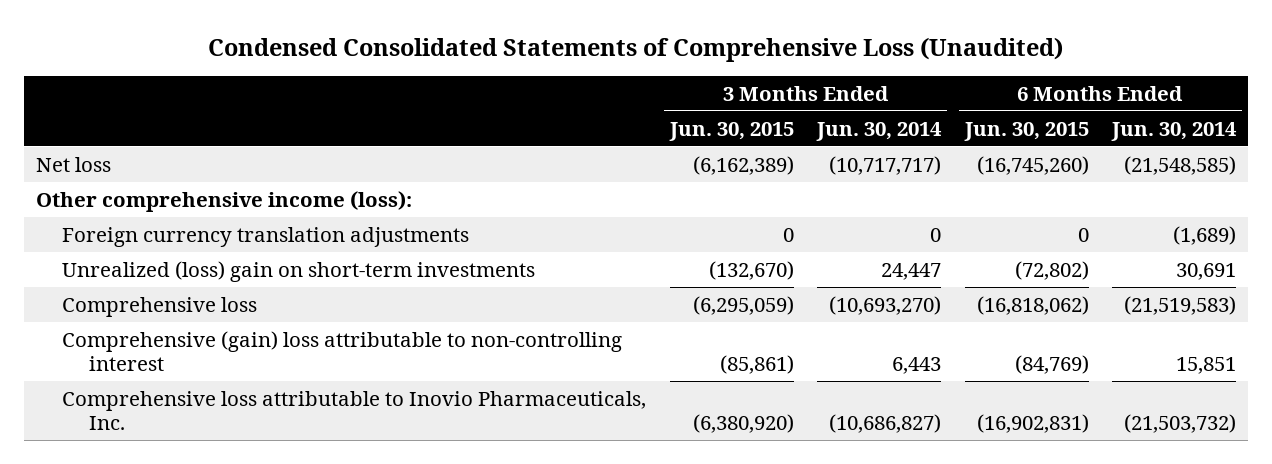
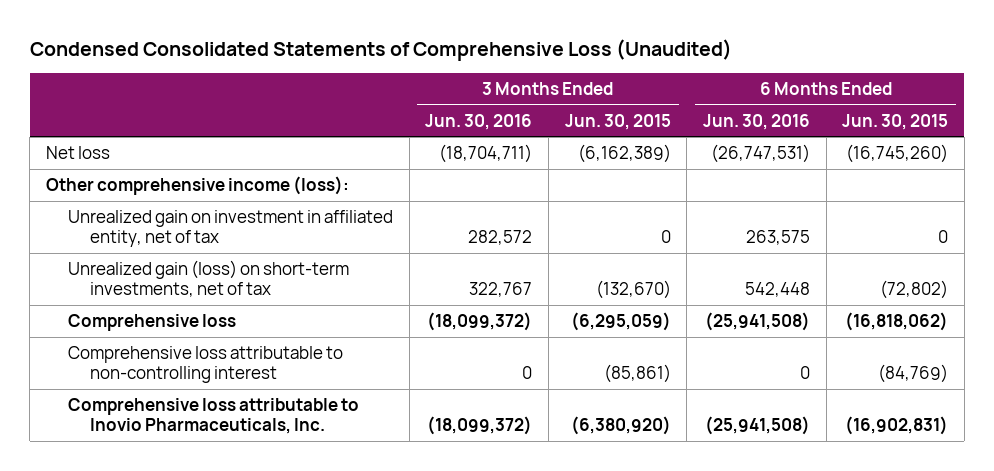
[816,121,943,141] Jun. 30, 2014 -> none
[1111,121,1238,141] Jun. 30, 2014 -> none
none -> [425,113,533,130] Jun. 30, 2016
none -> [702,113,810,130] Jun. 30, 2016
[62,226,470,247] Foreign currency translation adjustments -> none
none -> [68,210,394,248] Unrealized gain on investment in affiliated entity, net of tax
[62,260,536,282] Unrealized (loss) gain on short-term investments -> [68,260,350,298] Unrealized gain (loss) on short-term investments, net of tax
[62,330,623,371] Comprehensive (gain) loss attributable to non-controlling interest -> [68,346,344,384] Comprehensive loss attributable to non-controlling interest

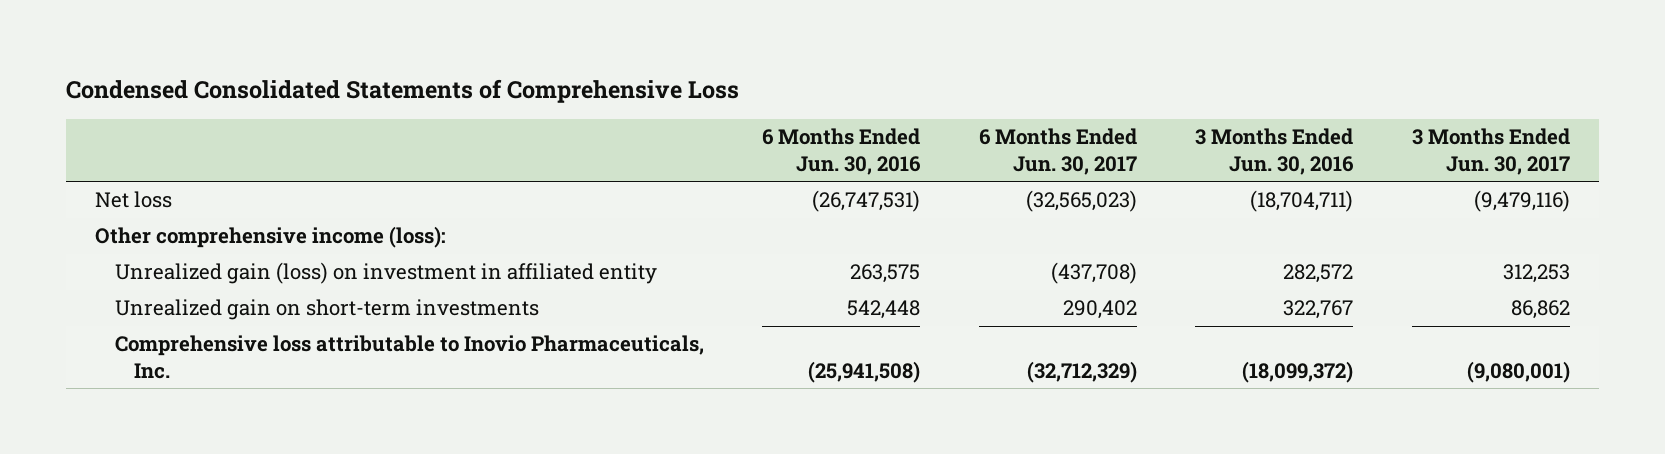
[29,38,732,61] Condensed Consolidated Statements of Comprehensive Loss (Unaudited) -> [66,79,740,104] Condensed Consolidated Statements of Comprehensive Loss
[564,113,671,130] Jun. 30, 2015 -> none
[842,113,949,130] Jun. 30, 2015 -> none
none -> [978,127,1137,175] 6 Months Ended Jun. 30, 2017
none -> [1412,127,1571,175] 3 Months Ended Jun. 30, 2017
[68,314,237,332] Comprehensive loss -> none
[68,346,344,384] Comprehensive loss attributable to non-controlling interest -> none
[68,210,394,248] Unrealized gain on investment in affiliated entity, net of tax -> [114,262,657,285] Unrealized gain (loss) on investment in affiliated entity
[68,260,350,298] Unrealized gain (loss) on short-term investments, net of tax -> [114,299,539,321] Unrealized gain on short-term investments

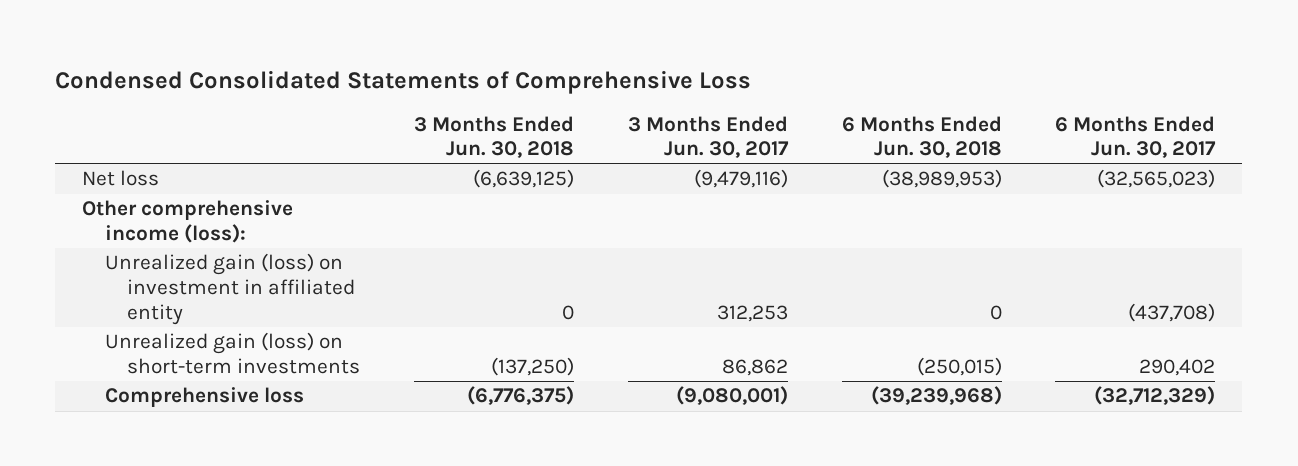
[762,127,922,175] 6 Months Ended Jun. 30, 2016 -> none
[1195,127,1355,175] 3 Months Ended Jun. 30, 2016 -> none
none -> [413,115,574,159] 3 Months Ended Jun. 30, 2018
none -> [841,115,1002,159] 6 Months Ended Jun. 30, 2018
[114,299,539,321] Unrealized gain on short-term investments -> [104,332,361,375] Unrealized gain (loss) on short-term investments
[114,335,704,380] Comprehensive loss attributable to Inovio Pharmaceuticals, Inc. -> [104,387,304,408] Comprehensive loss

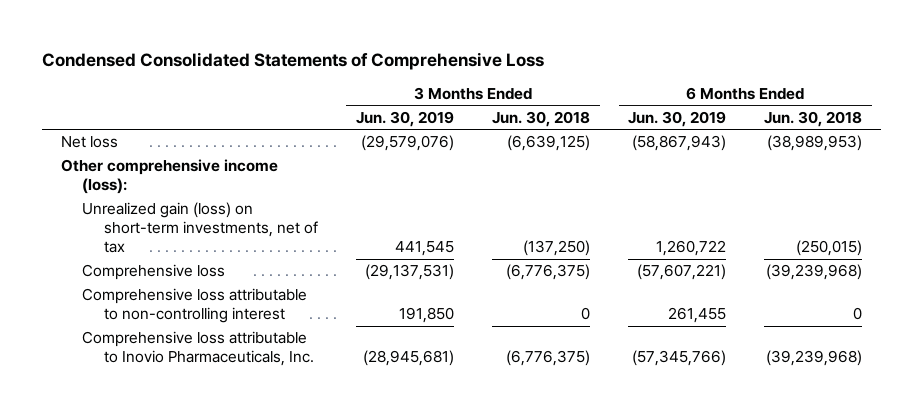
[627,115,789,159] 3 Months Ended Jun. 30, 2017 -> none
[1055,115,1217,159] 6 Months Ended Jun. 30, 2017 -> none
none -> [355,110,454,127] Jun. 30, 2019
none -> [628,110,727,127] Jun. 30, 2019
[104,253,356,325] Unrealized gain (loss) on investment in affiliated entity -> none
[104,332,361,375] Unrealized gain (loss) on short-term investments -> [82,202,318,254] Unrealized gain (loss) on short-term investments, net of tax
none -> [82,288,308,324] Comprehensive loss attributable to non-controlling interest
none -> [82,331,314,367] Comprehensive loss attributable to Inovio Pharmaceuticals, Inc.

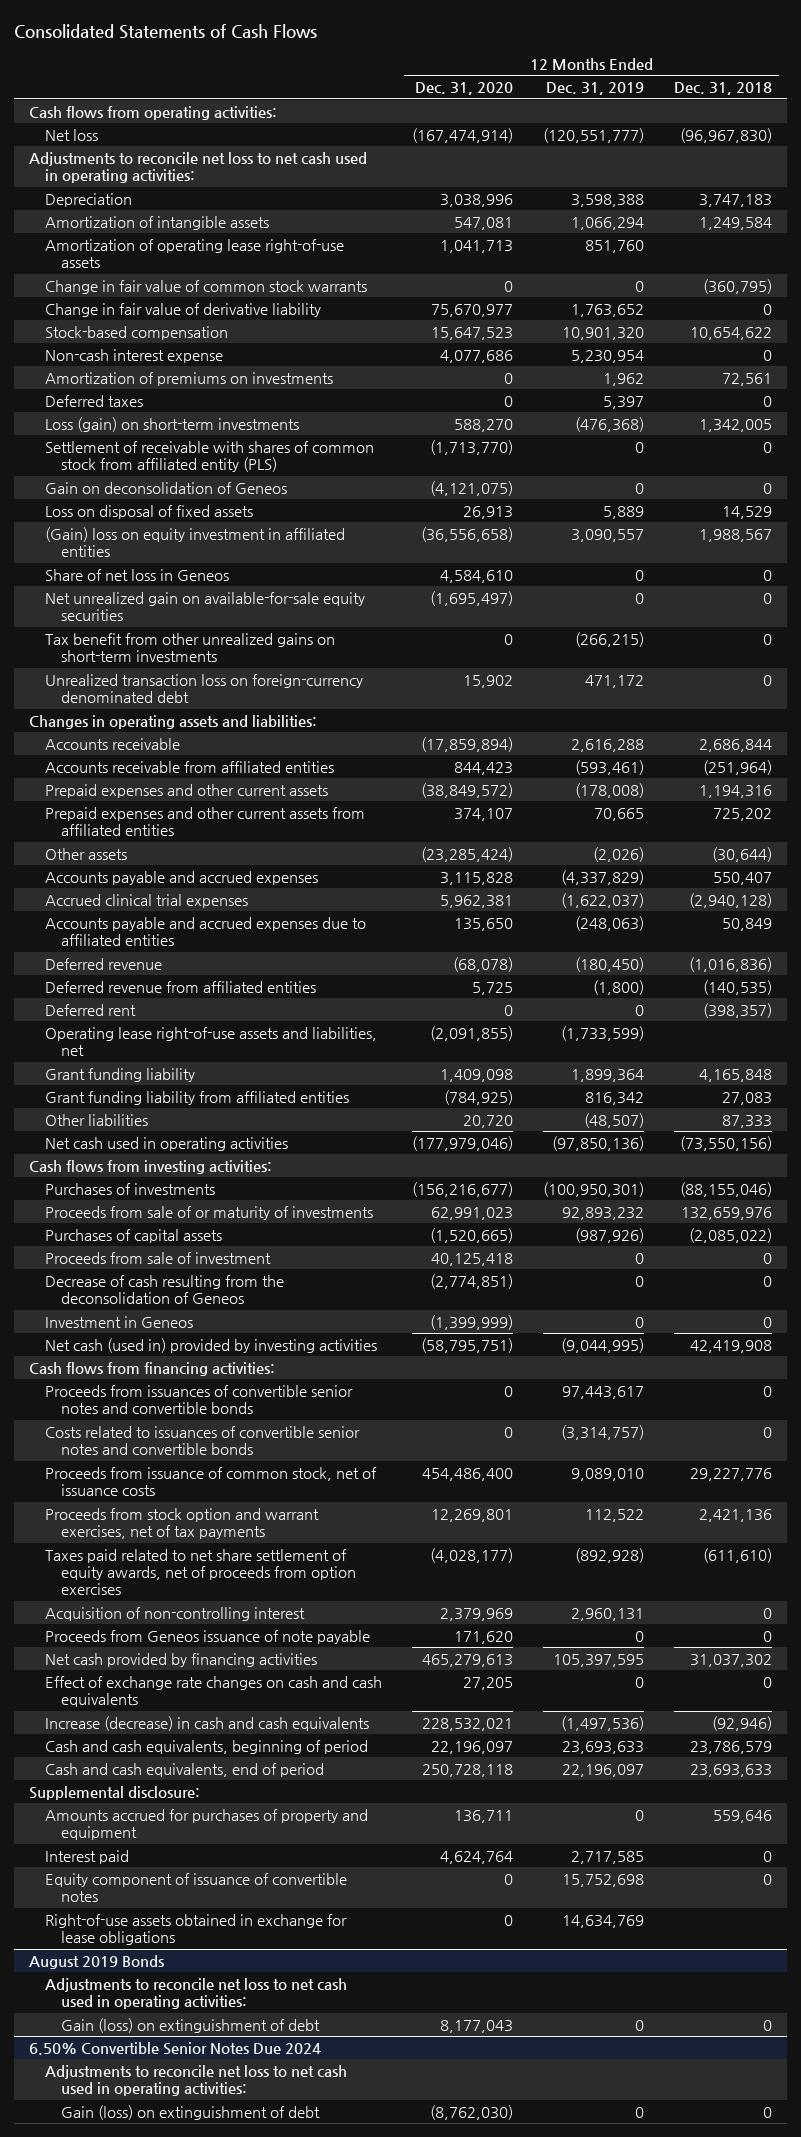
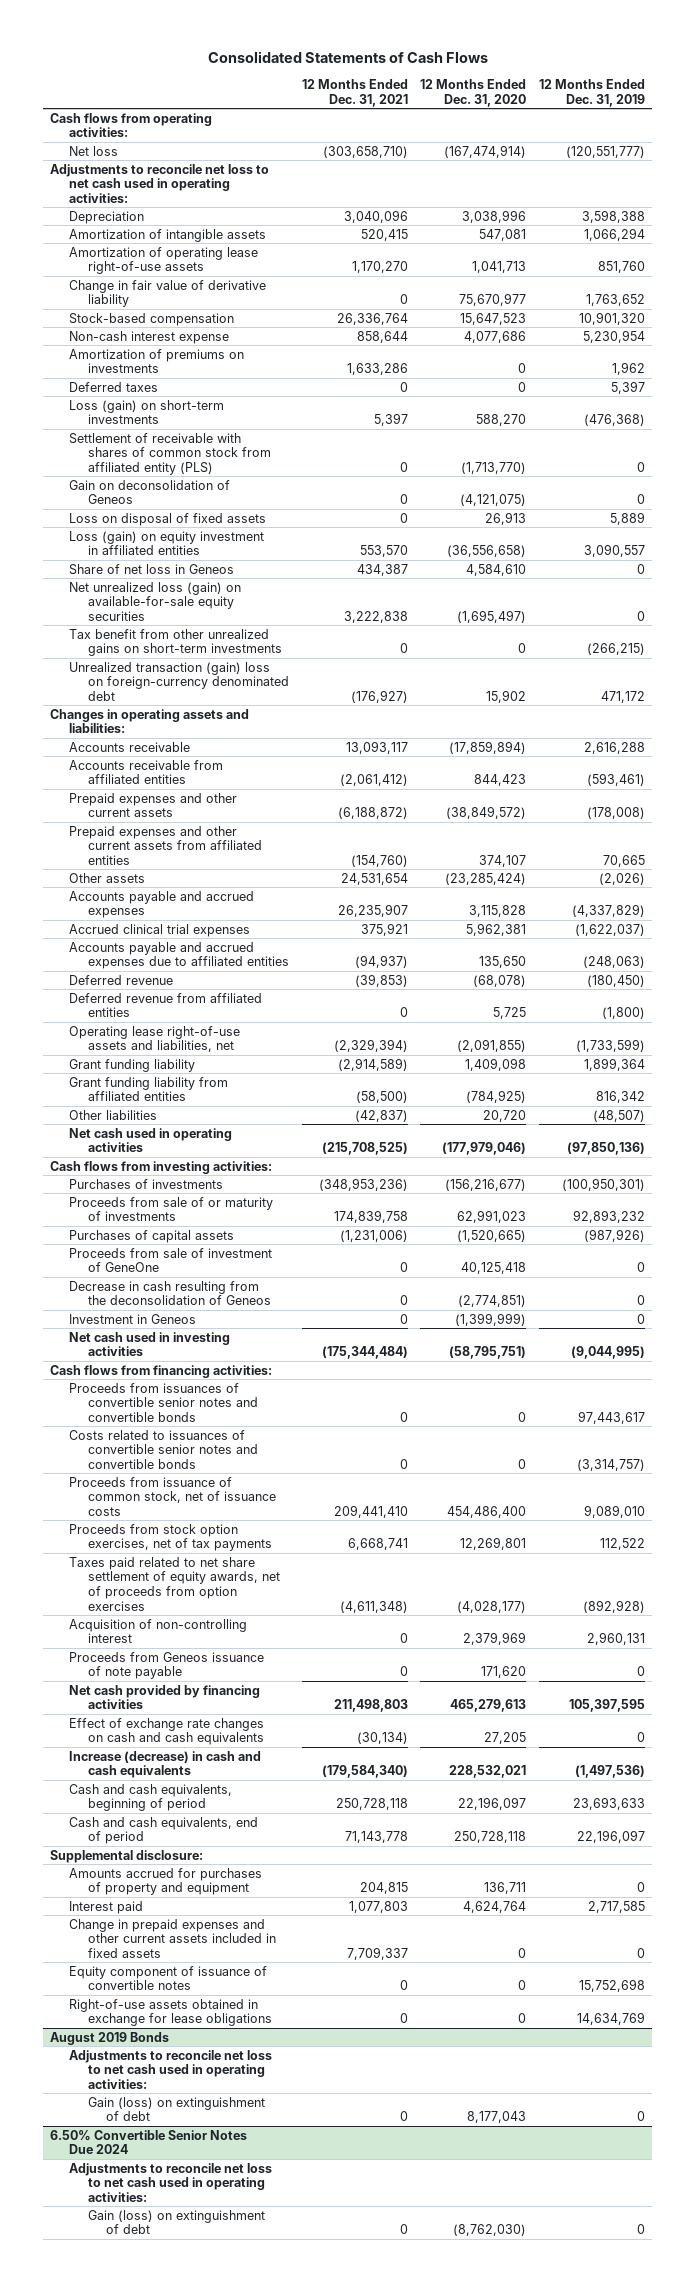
[673,81,772,95] Dec. 31, 2018 -> none
none -> [301,78,408,107] 12 Months Ended Dec. 31, 2021
[45,279,368,294] Change in fair value of common stock warrants -> none
[45,526,346,557] (Gain) loss on equity investment in affiliated entities -> [68,530,264,556] Loss (gain) on equity investment in affiliated entities
[45,591,366,621] Net unrealized gain on available-for-sale equity securities -> [68,581,241,622] Net unrealized loss (gain) on available-for-sale equity securities
[45,673,364,703] Unrealized transaction loss on foreign-currency denominated debt -> [68,661,289,702] Unrealized transaction (gain) loss on foreign-currency denominated debt
[45,1003,137,1016] Deferred rent -> none
[45,1251,272,1264] Proceeds from sale of investment -> [68,1247,272,1273] Proceeds from sale of investment of GeneOne
[45,1274,285,1304] Decrease of cash resulting from the deconsolidation of Geneos -> [68,1280,271,1306] Decrease in cash resulting from the deconsolidation of Geneos
[45,1337,378,1353] Net cash (used in) provided by investing activities -> [68,1331,230,1357] Net cash used in investing activities
[45,1507,320,1539] Proceeds from stock option and warrant exercises, net of tax payments -> [68,1523,272,1552] Proceeds from stock option exercises, net of tax payments
none -> [68,1918,276,1959] Change in prepaid expenses and other current assets included in fixed assets

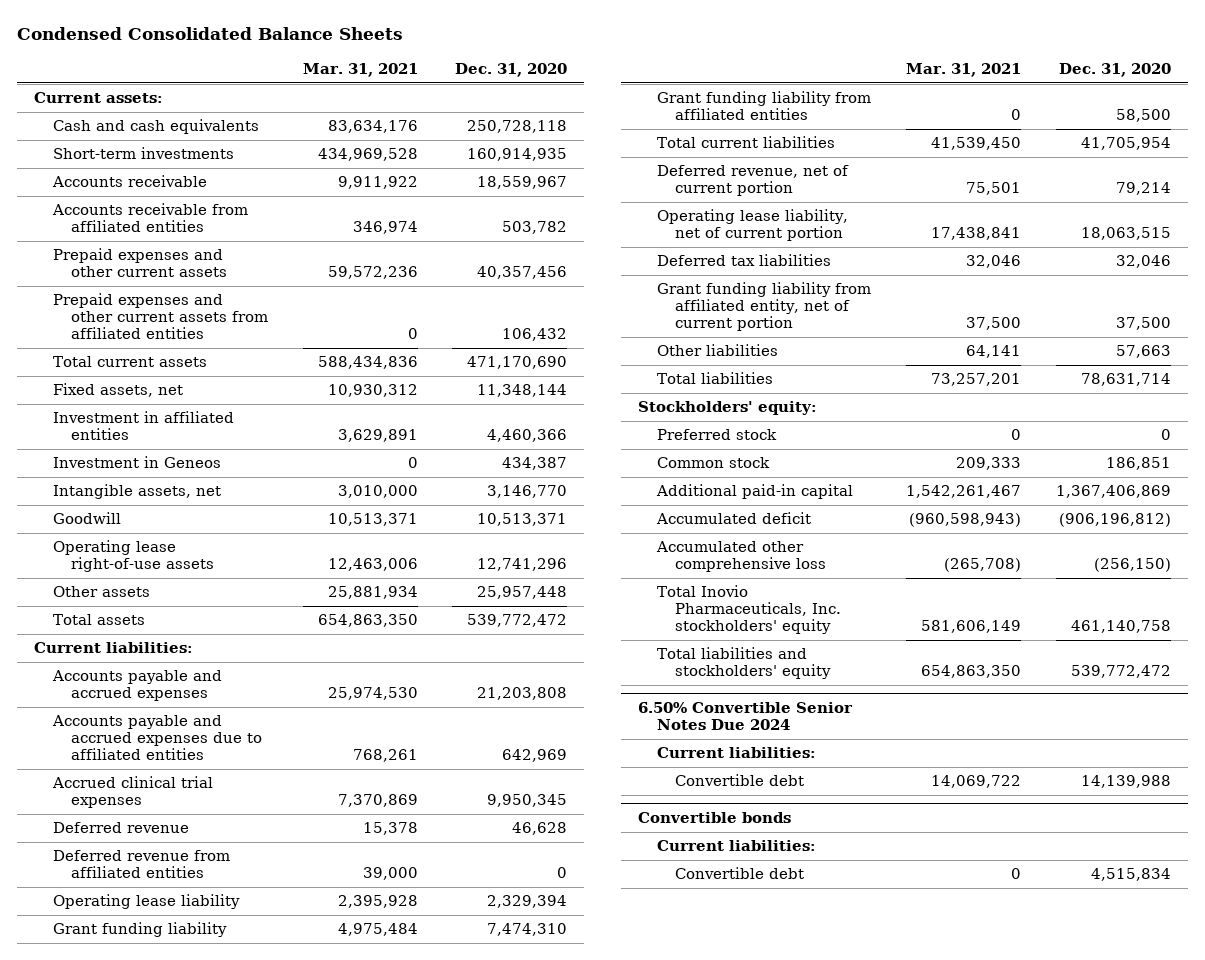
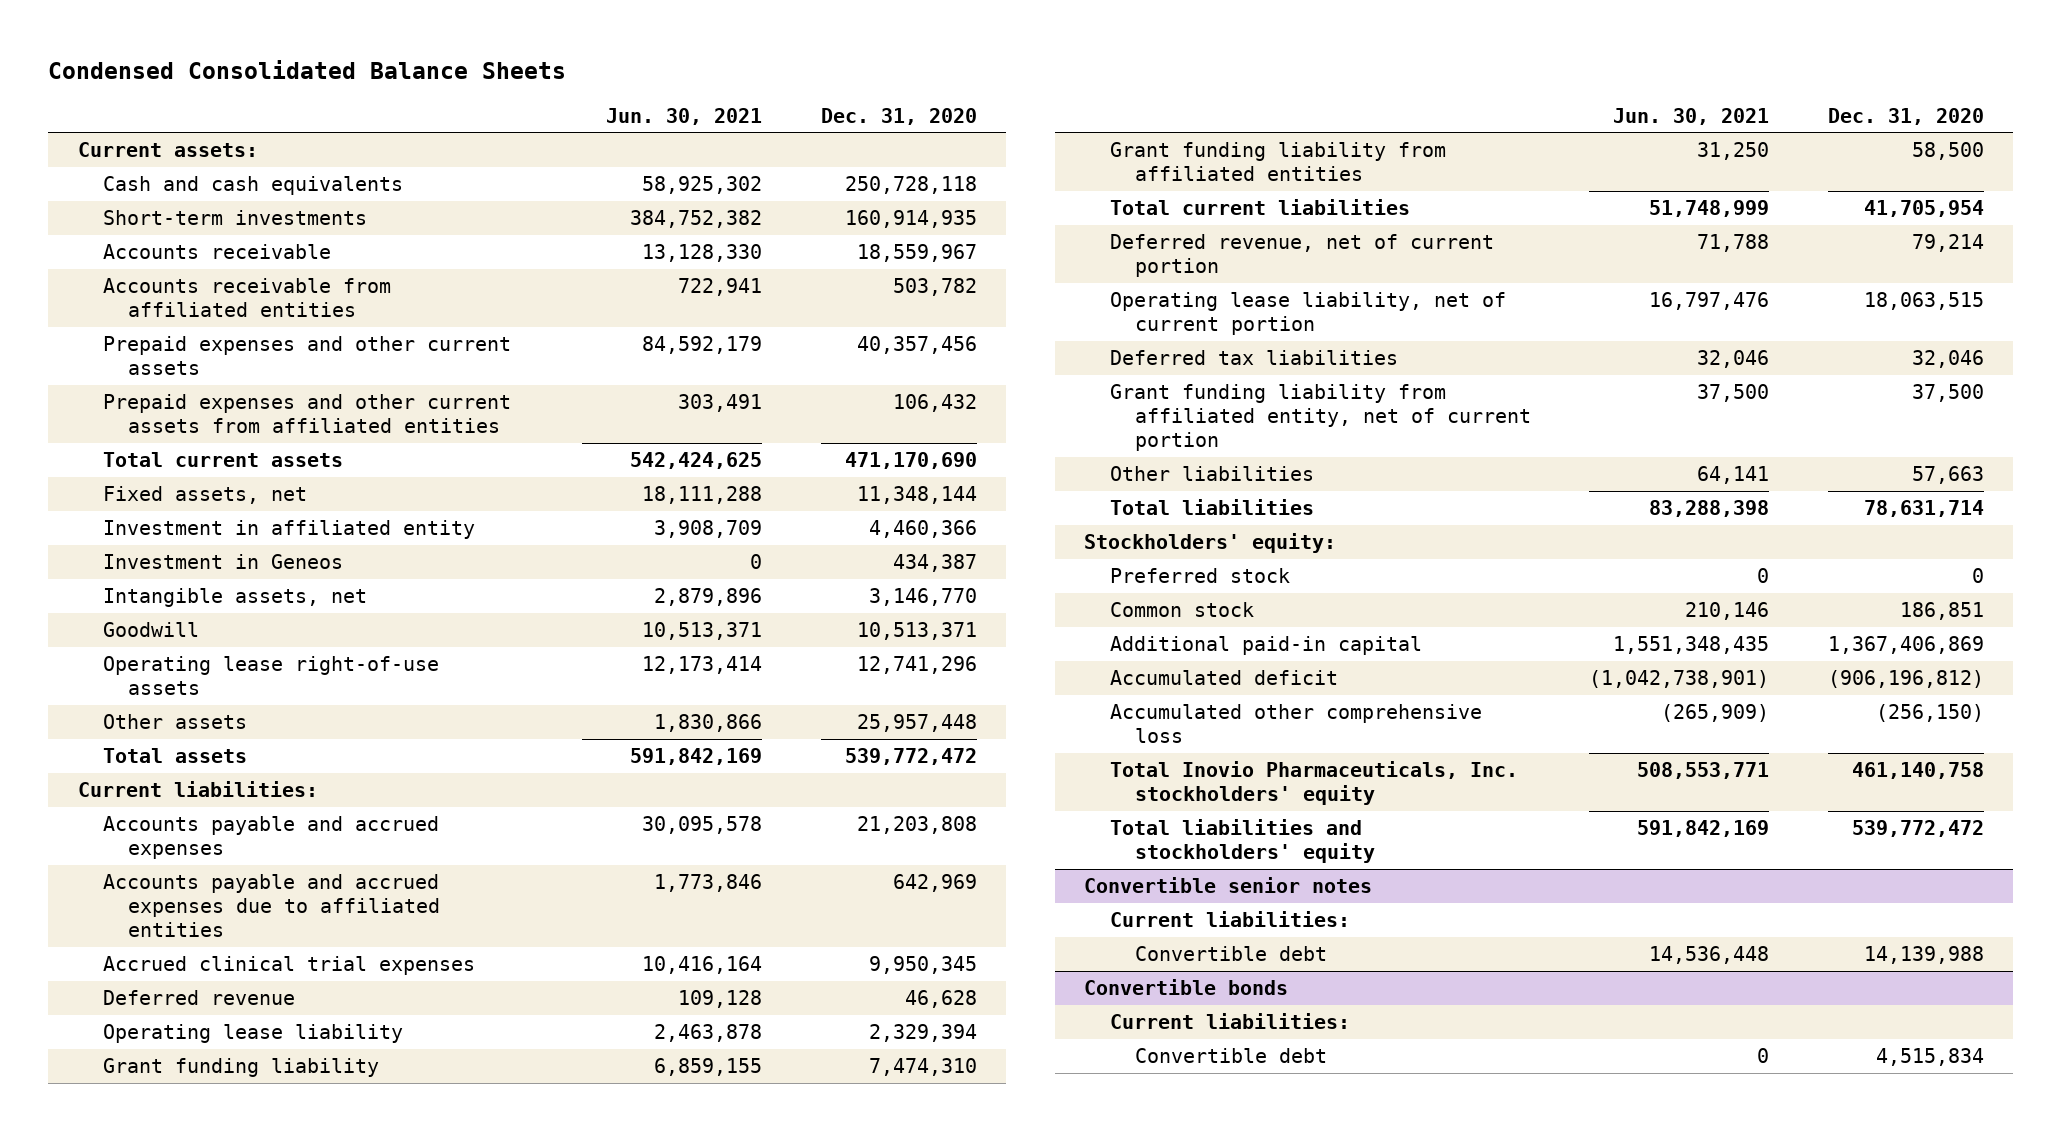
[302,63,418,78] Mar. 31, 2021 -> none
none -> [606,107,763,125] Jun. 30, 2021
[52,411,234,441] Investment in affiliated entities -> [102,520,475,540] Investment in affiliated entity
[52,850,230,879] Deferred revenue from affiliated entities -> none
[638,701,854,730] 6.50% Convertible Senior Notes Due 2024 -> [1084,877,1373,894] Convertible senior notes

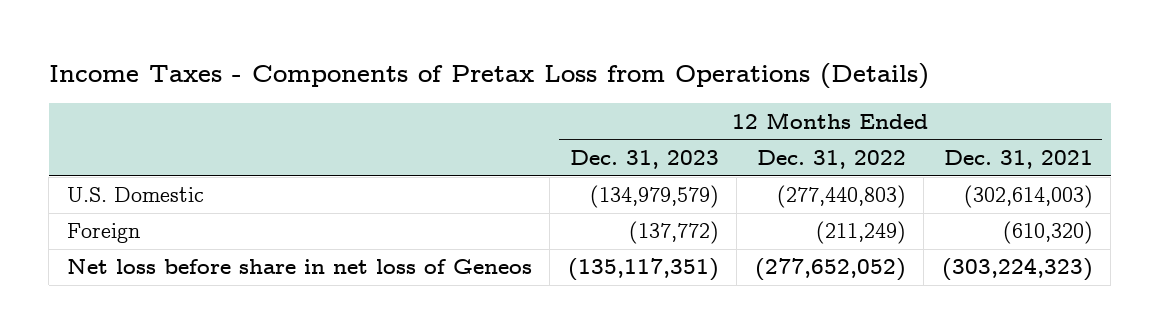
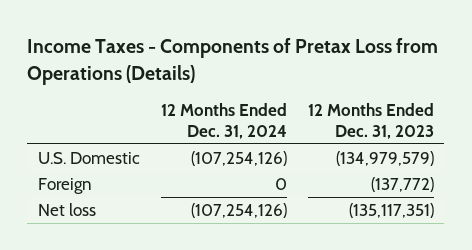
[756,149,906,169] Dec. 31, 2022 -> none
[943,149,1093,169] Dec. 31, 2021 -> none
none -> [160,102,287,139] 12 Months Ended Dec. 31, 2024
[66,259,532,275] Net loss before share in net loss of Geneos -> [37,202,96,216] Net loss

